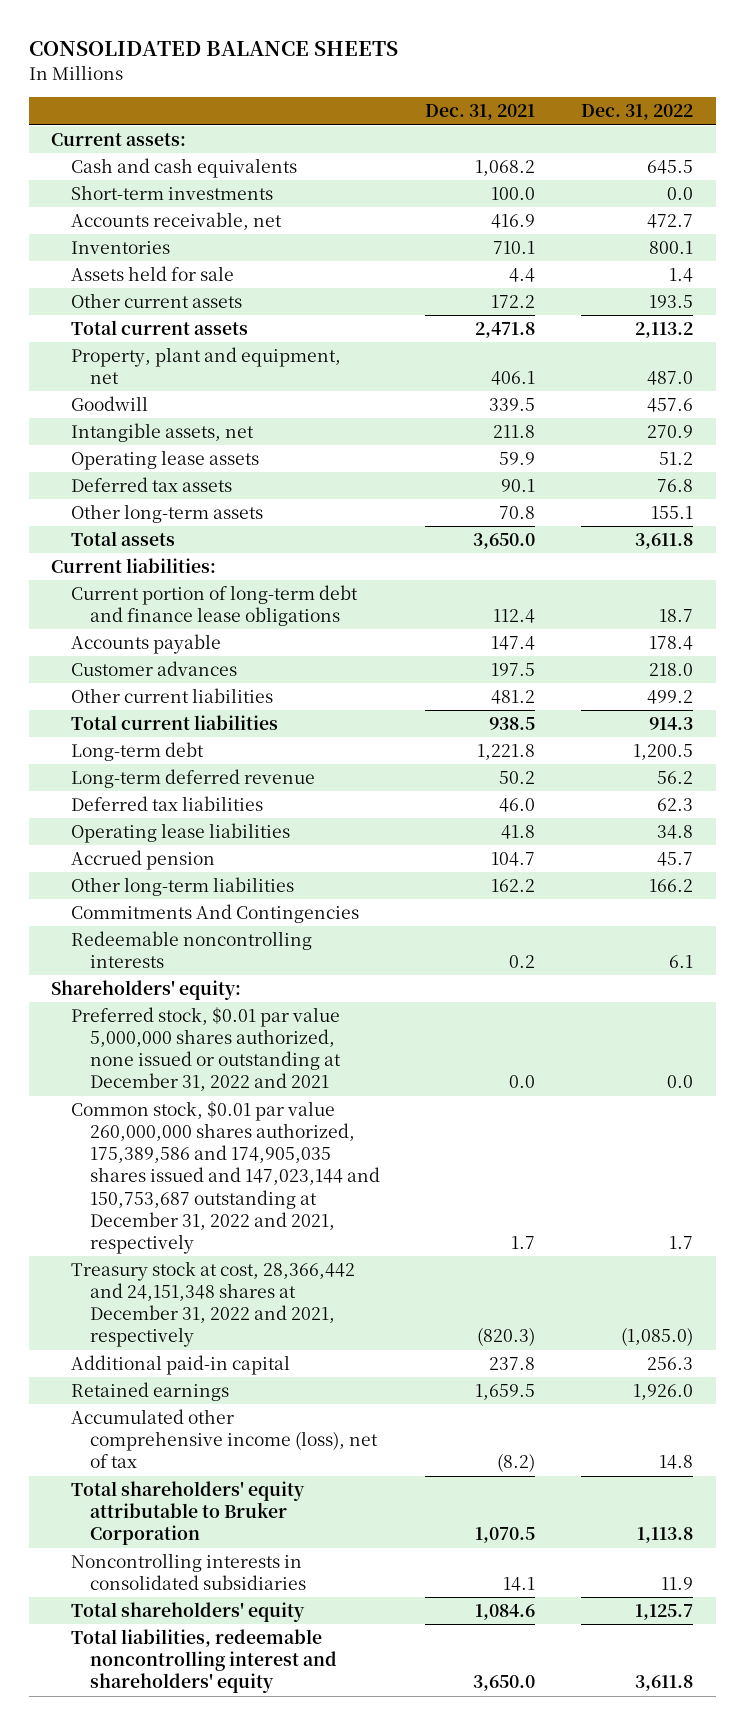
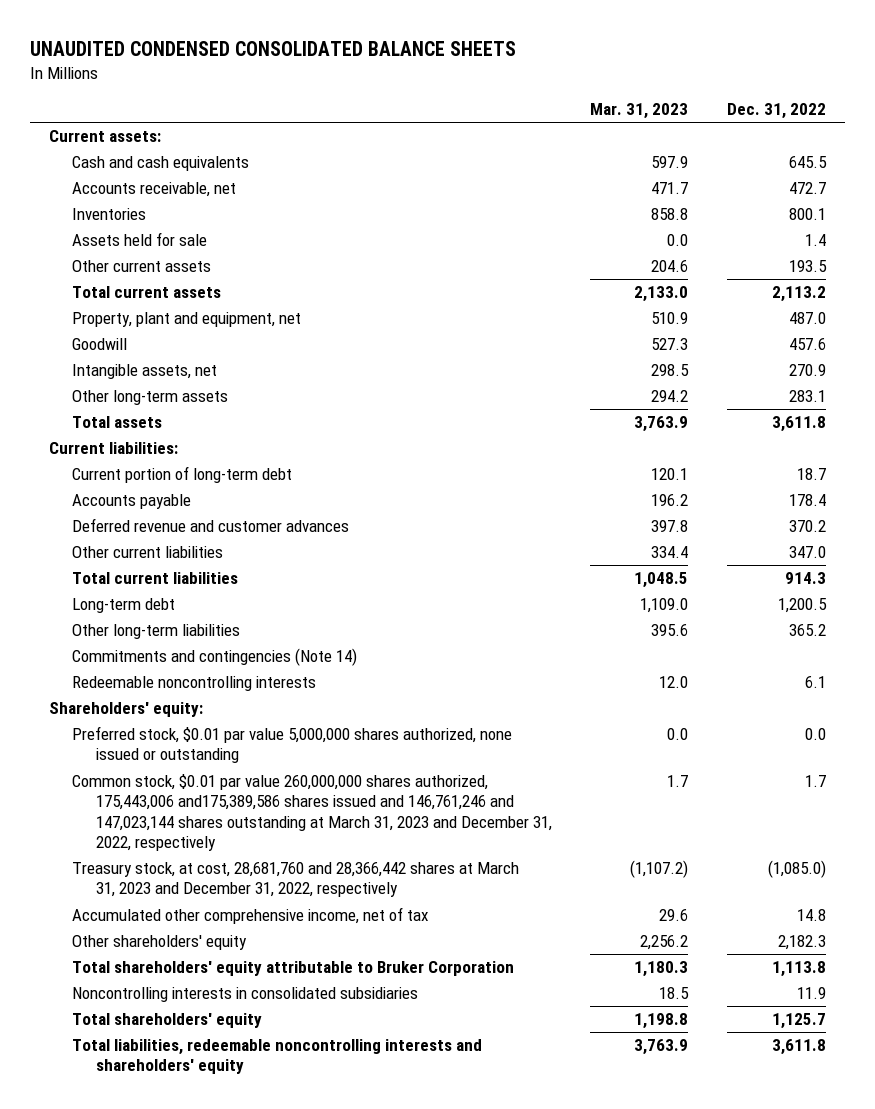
[28,40,398,56] CONSOLIDATED BALANCE SHEETS -> [29,41,516,57] UNAUDITED CONDENSED CONSOLIDATED BALANCE SHEETS
[425,104,536,121] Dec. 31, 2021 -> none
none -> [590,103,689,120] Mar. 31, 2023
[70,185,273,201] Short-term investments -> none
[70,450,259,471] Operating lease assets -> none
[70,477,232,493] Deferred tax assets -> none
[650,506,693,520] 155.1 -> [788,390,826,403] 283.1
[70,585,358,627] Current portion of long-term debt and finance lease obligations -> [72,466,293,484] Current portion of long-term debt
[70,661,237,677] Customer advances -> none
none -> [72,518,350,533] Deferred revenue and customer advances
[646,690,693,705] 499.2 -> [788,546,826,559] 347.0
[70,769,315,789] Long-term deferred revenue -> none
[70,796,263,812] Deferred tax liabilities -> none
[70,823,290,844] Operating lease liabilities -> none
[70,850,215,871] Accrued pension -> none
[648,879,693,893] 166.2 -> [788,624,826,637] 365.2
[70,904,359,924] Commitments And Contingencies -> [72,648,358,667] Commitments and contingencies (Note 14)
[70,1355,290,1376] Additional paid-in capital -> none
[70,1382,229,1402] Retained earnings -> none
[70,1007,341,1092] Preferred stock, $0.01 par value 5,000,000 shares authorized, none issued or outstanding at December 31, 2022 and 2021 -> [72,726,513,764] Preferred stock, $0.01 par value 5,000,000 shares authorized, none issued or outstanding
[70,1101,380,1254] Common stock, $0.01 par value 260,000,000 shares authorized, 175,389,586 and 174,905,035 shares issued and 147,023,144 and 150,753,687 outstanding at December 31, 2022 and 2021, respectively -> [72,774,552,851] Common stock, $0.01 par value 260,000,000 shares authorized, 175,443,006 and175,389,586 shares issued and 146,761,246 and 147,023,144 shares outstanding at March 31, 2023 and December 31, 2022, respectively
[70,1261,355,1348] Treasury stock at cost, 28,366,442 and 24,151,348 shares at December 31, 2022 and 2021, respectively -> [72,862,520,898] Treasury stock, at cost, 28,681,760 and 28,366,442 shares at March 31, 2023 and December 31, 2022, respectively
[70,1409,378,1469] Accumulated other comprehensive income (loss), net of tax -> [72,907,429,925] Accumulated other comprehensive income, net of tax
none -> [72,935,248,951] Other shareholders' equity
[70,1629,337,1694] Total liabilities, redeemable noncontrolling interest and shareholders' equity -> [72,1039,483,1075] Total liabilities, redeemable noncontrolling interests and shareholders' equity

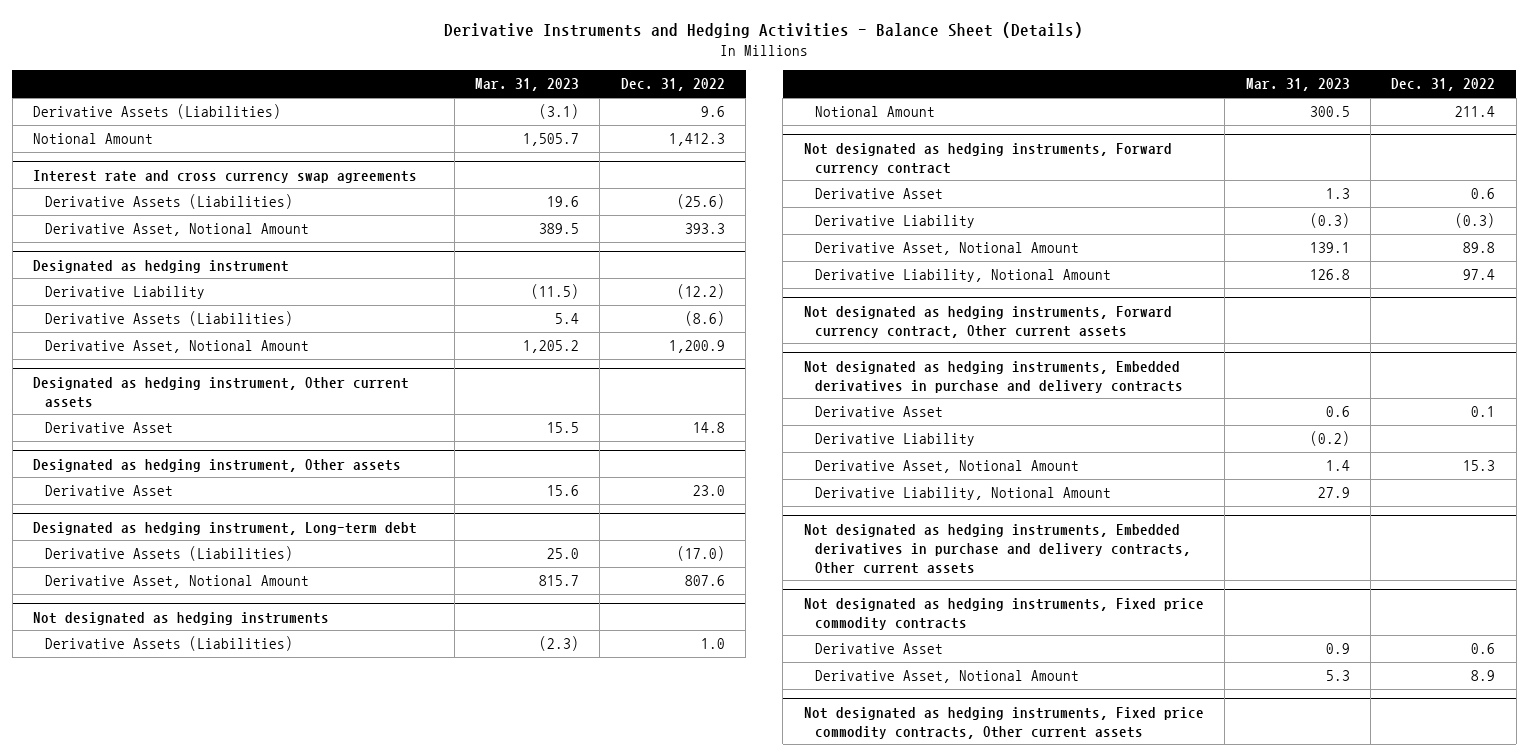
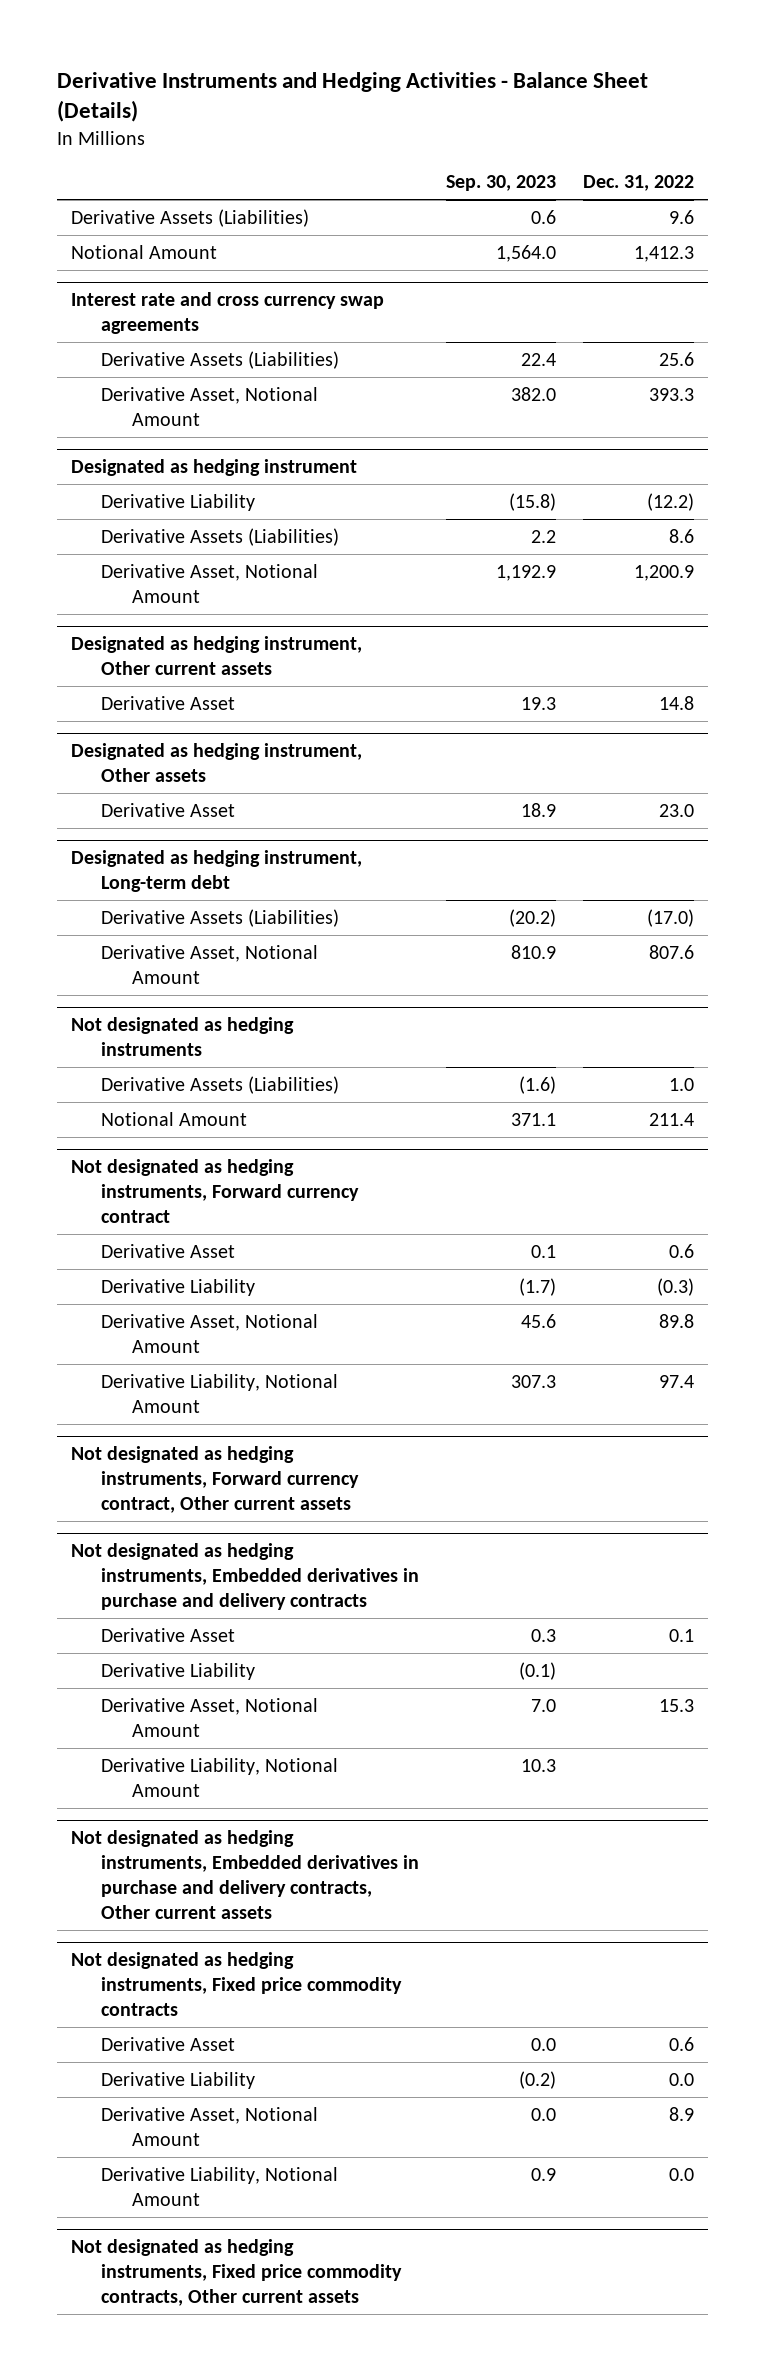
[475,78,580,92] Mar. 31, 2023 -> none
none -> [446,175,557,192] Sep. 30, 2023
[676,194,725,210] (25.6) -> [659,351,695,366] 25.6
[684,311,725,327] (8.6) -> [669,528,695,543] 8.6
none -> [101,2071,256,2089] Derivative Liability
none -> [101,2166,339,2206] Derivative Liability, Notional Amount

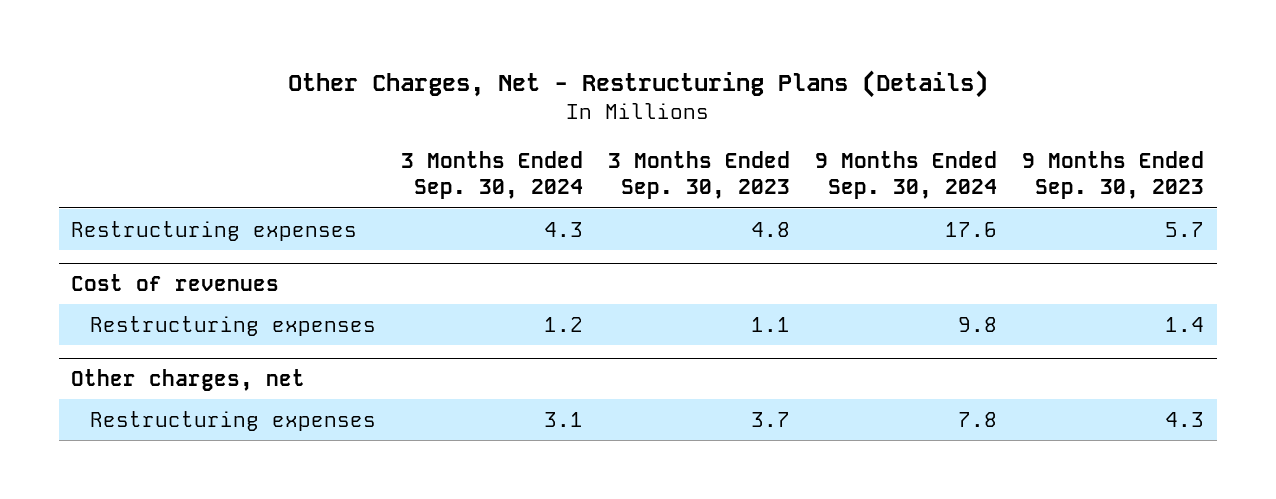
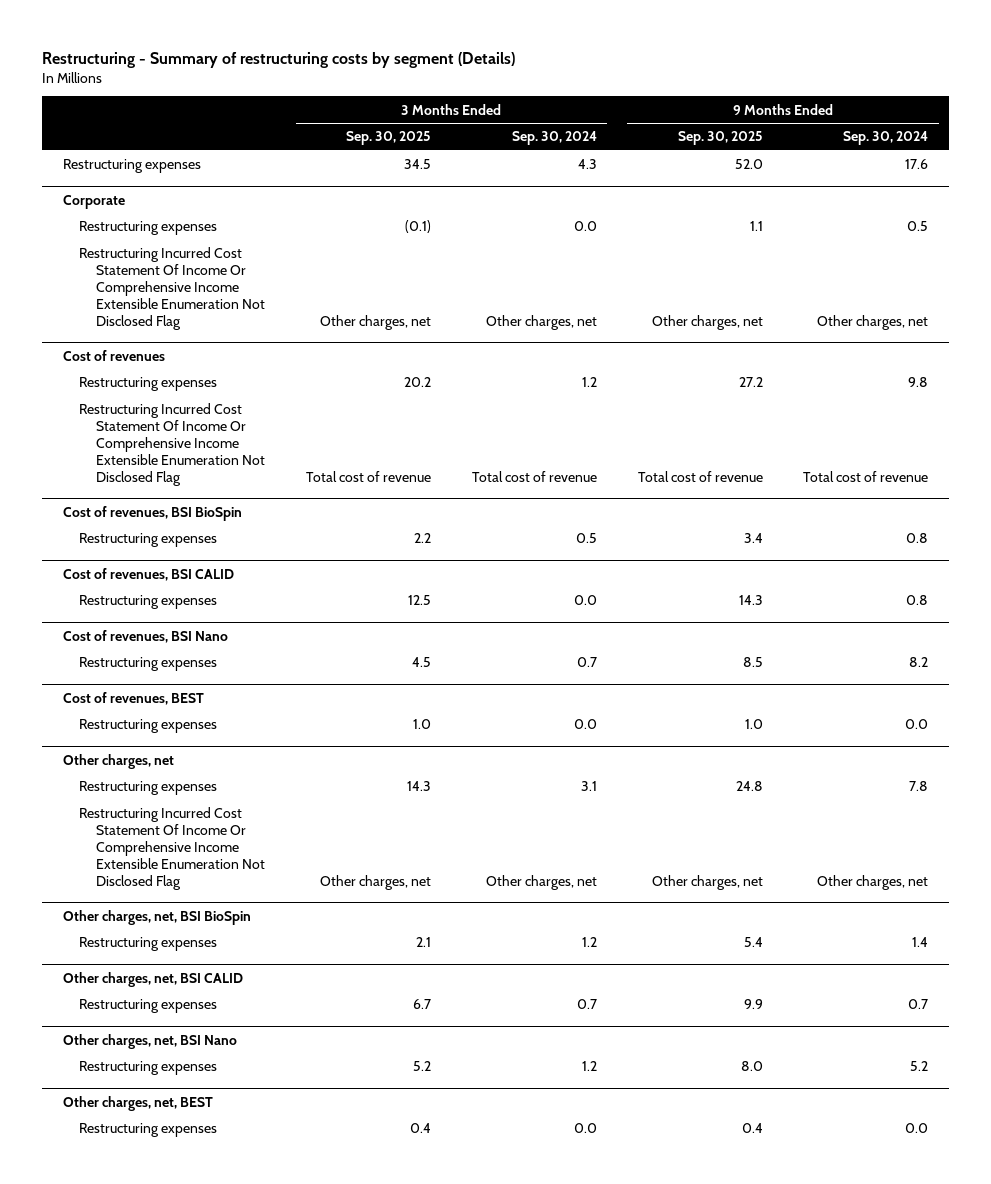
[287,70,988,99] Other Charges, Net - Restructuring Plans (Details) -> [42,51,516,68] Restructuring - Summary of restructuring costs by segment (Details)
[608,150,791,200] 3 Months Ended Sep. 30, 2023 -> none
[1022,150,1205,200] 9 Months Ended Sep. 30, 2023 -> none
none -> [345,131,431,146] Sep. 30, 2025
none -> [677,131,763,146] Sep. 30, 2025
none -> [62,194,125,209] Corporate
none -> [79,221,218,236] Restructuring expenses
none -> [79,247,266,330] Restructuring Incurred Cost Statement Of Income Or Comprehensive Income Extensible Enumeration Not Disclosed Flag
none -> [79,403,266,486] Restructuring Incurred Cost Statement Of Income Or Comprehensive Income Extensible Enumeration Not Disclosed Flag
none -> [62,505,242,521] Cost of revenues, BSI BioSpin
none -> [79,533,218,548] Restructuring expenses
none -> [62,567,234,581] Cost of revenues, BSI CALID
none -> [79,595,218,610] Restructuring expenses
none -> [62,629,228,643] Cost of revenues, BSI Nano
none -> [79,657,218,672] Restructuring expenses
none -> [62,691,204,705] Cost of revenues, BEST
none -> [79,719,218,734] Restructuring expenses
none -> [79,807,266,890] Restructuring Incurred Cost Statement Of Income Or Comprehensive Income Extensible Enumeration Not Disclosed Flag
none -> [62,909,251,925] Other charges, net, BSI BioSpin
none -> [79,937,218,952] Restructuring expenses
none -> [62,971,243,987] Other charges, net, BSI CALID
none -> [79,999,218,1014] Restructuring expenses
none -> [62,1033,237,1049] Other charges, net, BSI Nano
none -> [79,1061,218,1076] Restructuring expenses
none -> [62,1095,213,1111] Other charges, net, BEST
none -> [79,1123,218,1138] Restructuring expenses

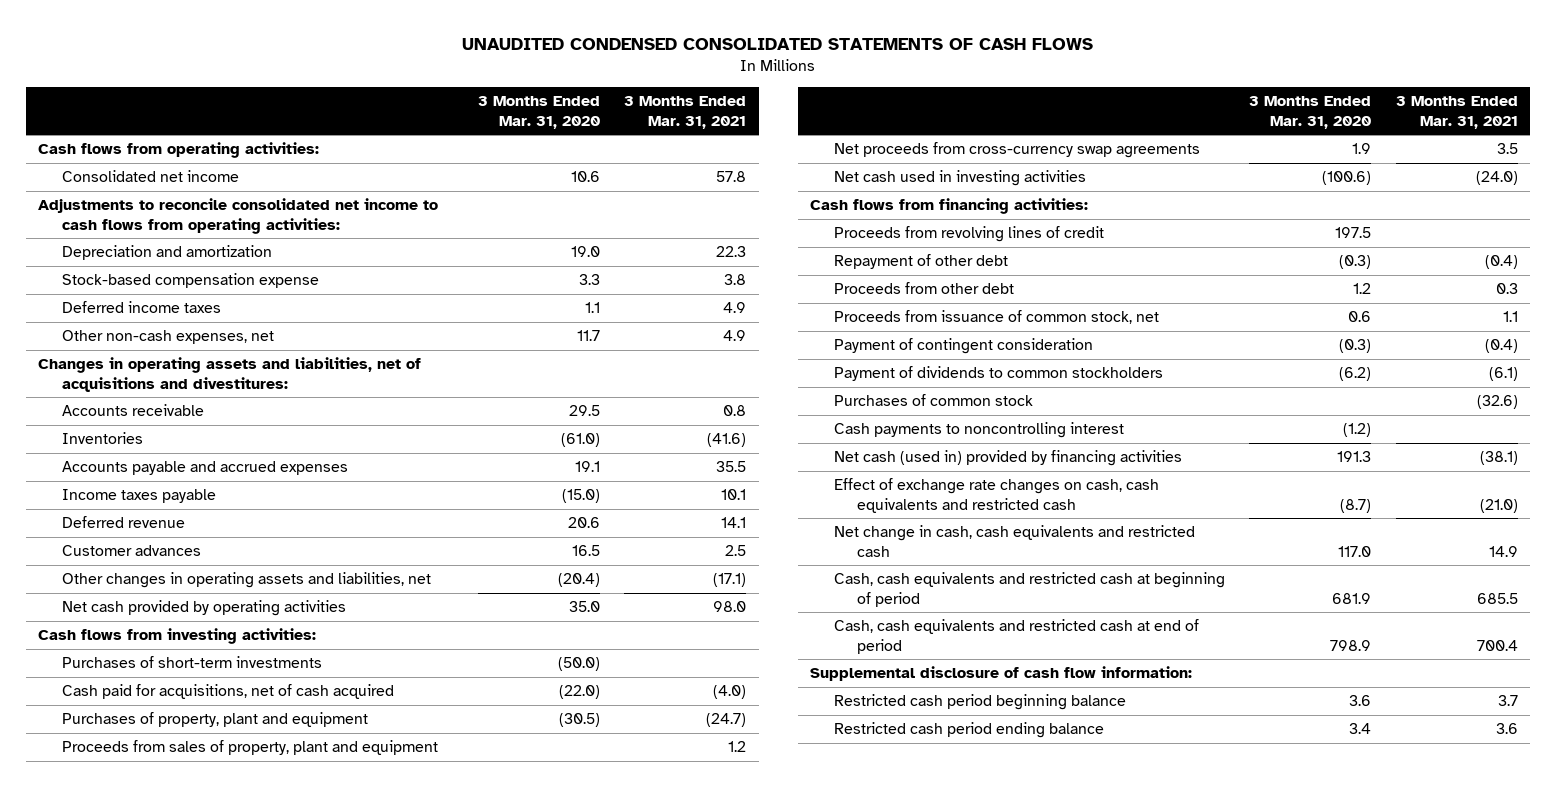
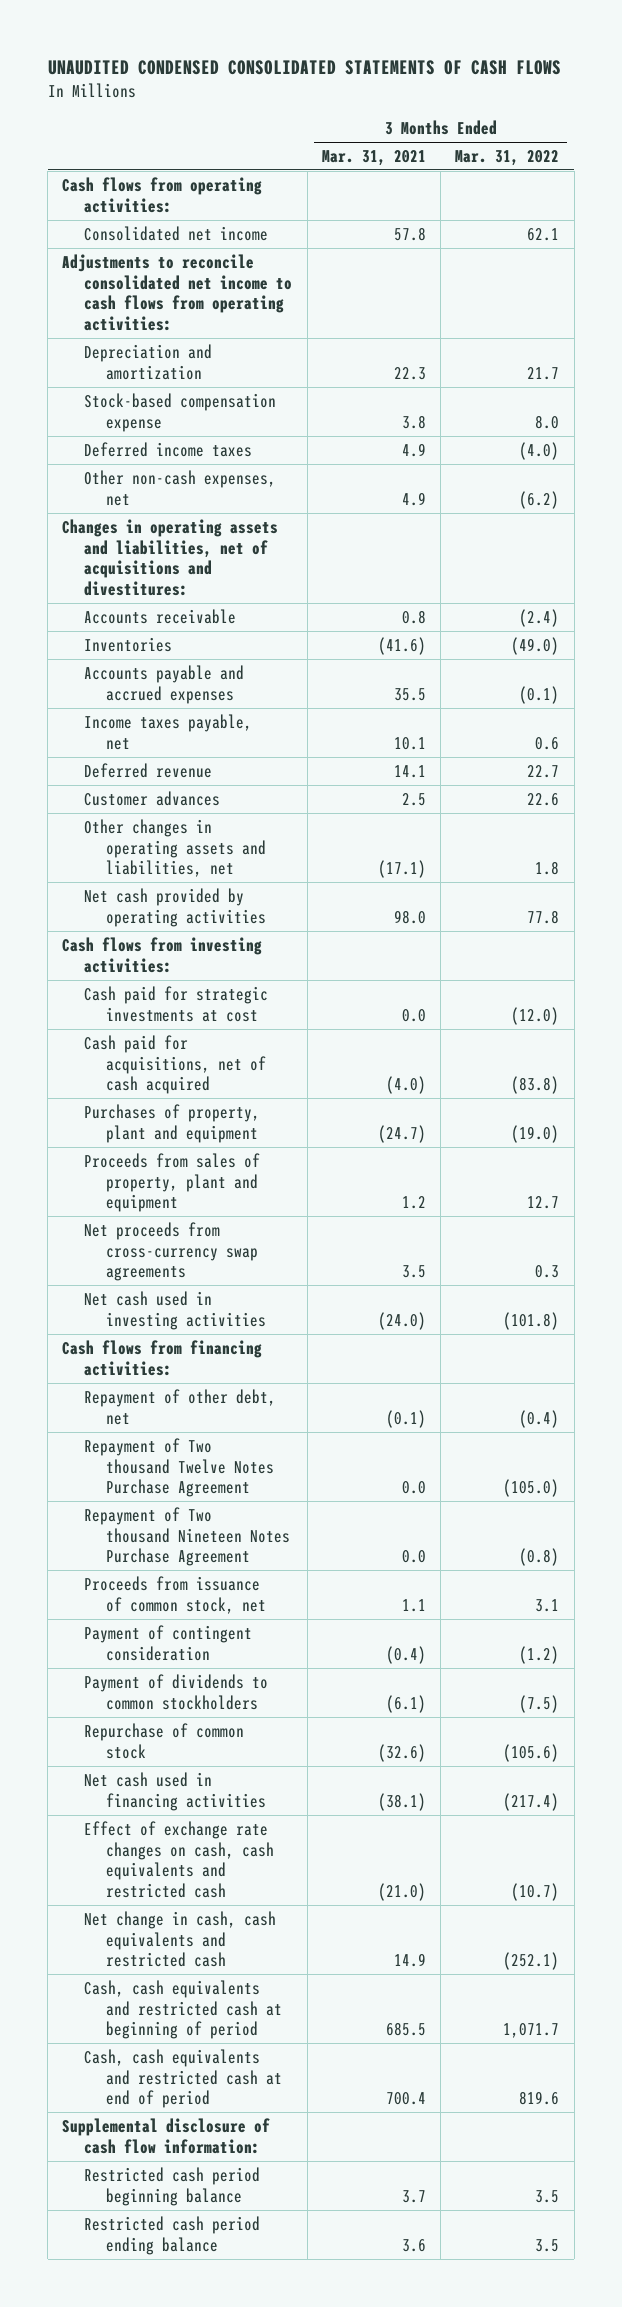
[477,96,600,129] 3 Months Ended Mar. 31, 2020 -> none
none -> [455,149,560,166] Mar. 31, 2022
[61,489,216,504] Income taxes payable -> [84,713,253,750] Income taxes payable, net
[61,656,322,669] Purchases of short-term investments -> none
none -> [84,985,269,1022] Cash paid for strategic investments at cost
[833,226,1104,243] Proceeds from revolving lines of credit -> none
[833,282,1014,295] Proceeds from other debt -> none
[833,254,1008,270] Repayment of other debt -> [84,1388,277,1425] Repayment of other debt, net
[1485,255,1519,270] (0.4) -> [385,1409,426,1428] (0.1)
none -> [84,1437,274,1498] Repayment of Two thousand Twelve Notes Purchase Agreement
none -> [84,1506,290,1567] Repayment of Two thousand Nineteen Notes Purchase Agreement
[833,422,1124,439] Cash payments to noncontrolling interest -> none
[833,394,1033,407] Purchases of common stock -> [84,1722,245,1759] Repurchase of common stock
[833,450,1182,467] Net cash (used in) provided by financing activities -> [84,1771,266,1811] Net cash used in financing activities

